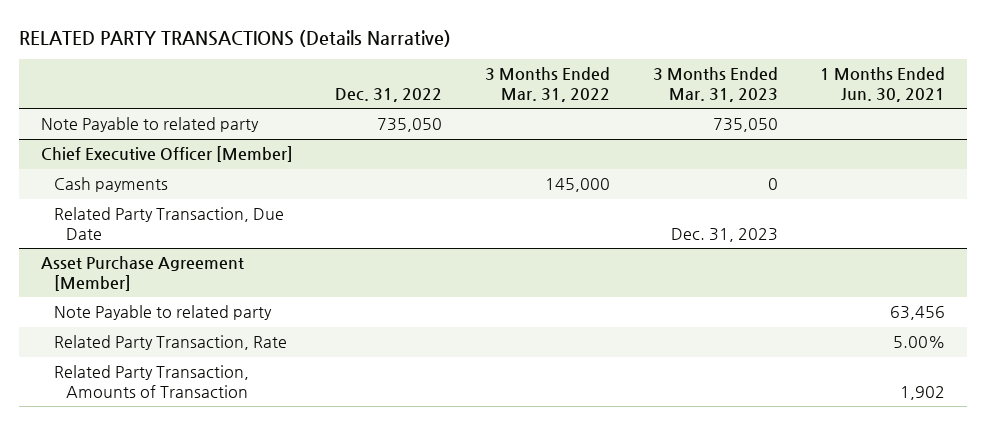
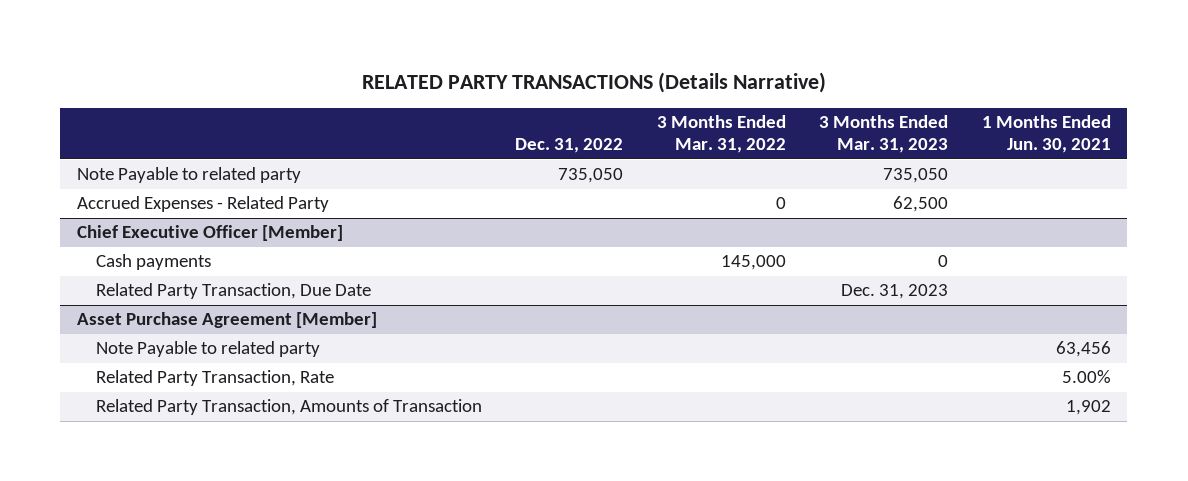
none -> [77,196,330,213] Accrued Expenses - Related Party

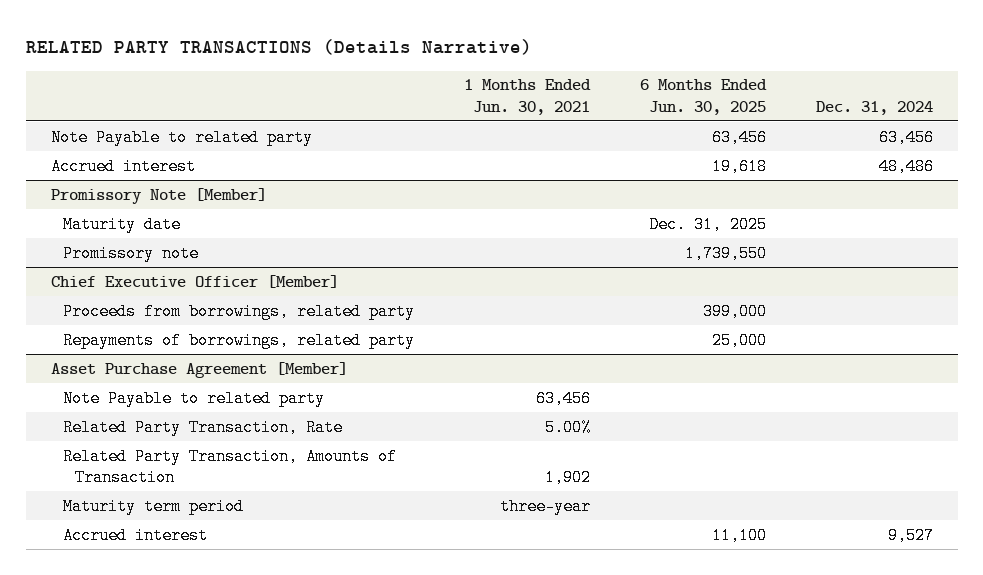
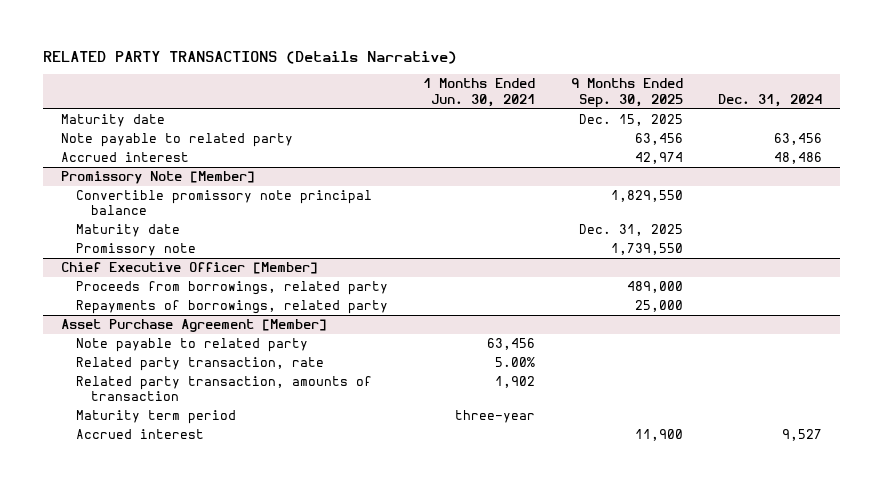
[639,79,767,115] 6 Months Ended Jun. 30, 2025 -> none
none -> [570,78,683,108] 9 Months Ended Sep. 30, 2025
none -> [60,114,165,128] Maturity date
[50,128,313,146] Note Payable to related party -> [60,133,293,148] Note payable to related party
none -> [75,190,372,216] Convertible promissory note principal balance
[63,389,326,407] Note Payable to related party -> [75,338,308,353] Note payable to related party
[63,418,344,436] Related Party Transaction, Rate -> [75,357,324,372] Related party transaction, rate
[63,447,398,486] Related Party Transaction, Amounts of Transaction -> [75,376,372,402] Related party transaction, amounts of transaction

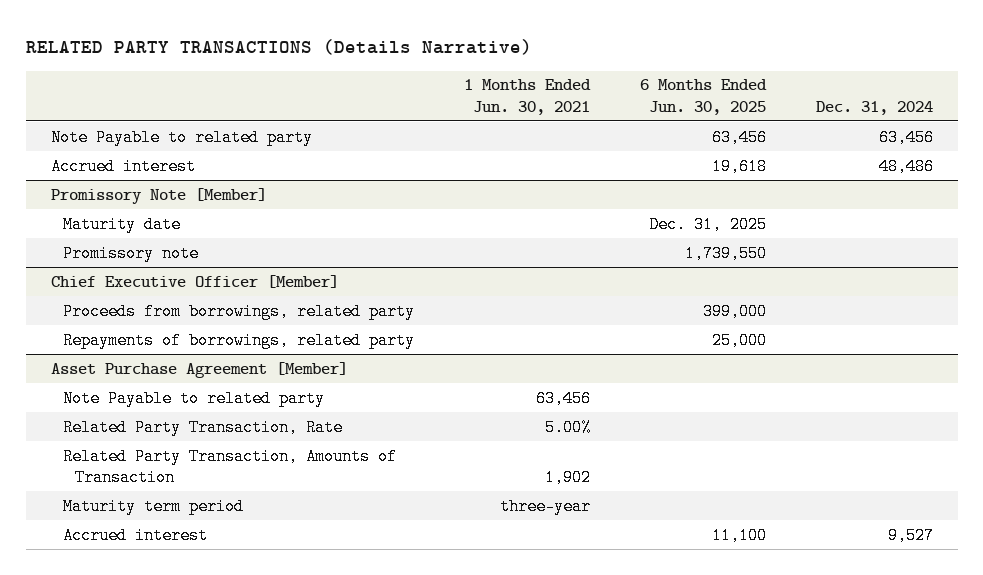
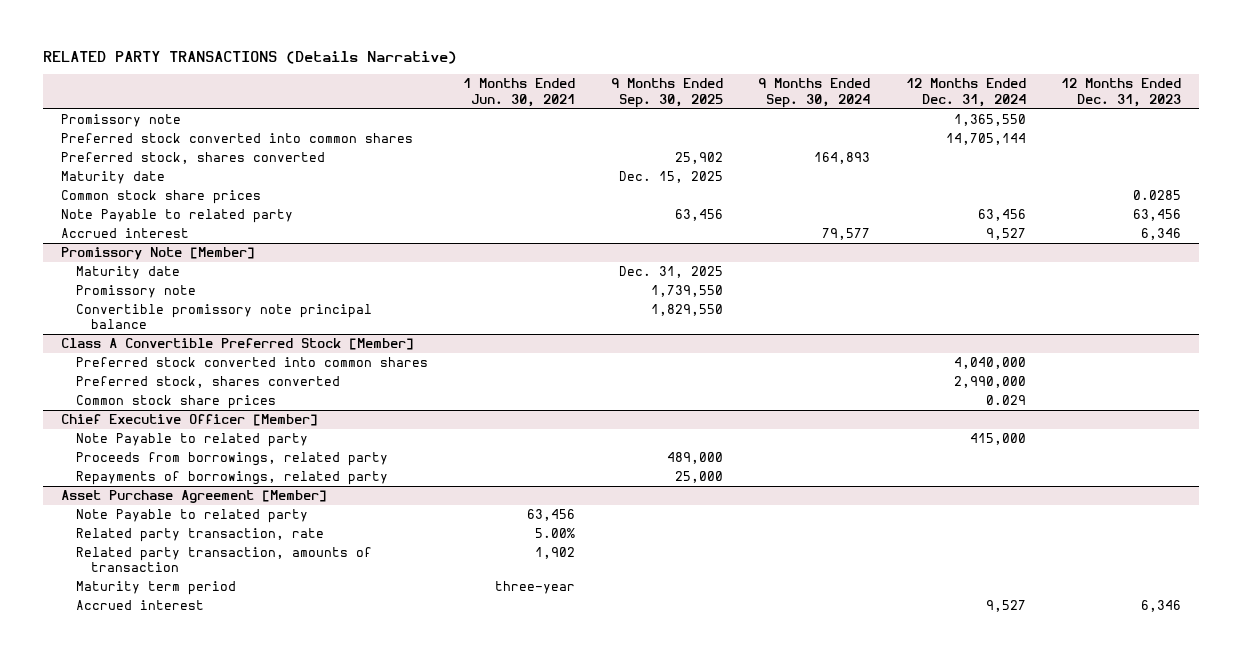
[639,79,767,115] 6 Months Ended Jun. 30, 2025 -> none
[815,100,933,115] Dec. 31, 2024 -> none
none -> [610,78,723,108] 9 Months Ended Sep. 30, 2025
none -> [758,78,871,108] 9 Months Ended Sep. 30, 2024
none -> [905,78,1026,107] 12 Months Ended Dec. 31, 2024
none -> [1060,78,1181,107] 12 Months Ended Dec. 31, 2023
none -> [60,114,181,128] Promissory note
none -> [60,133,413,144] Preferred stock converted into common shares
none -> [60,152,325,165] Preferred stock, shares converted
none -> [60,171,165,185] Maturity date
none -> [60,190,261,205] Common stock share prices
none -> [75,304,372,330] Convertible promissory note principal balance
none -> [60,338,414,351] Class A Convertible Preferred Stock [Member]
none -> [75,357,428,368] Preferred stock converted into common shares
none -> [75,376,340,389] Preferred stock, shares converted
none -> [75,395,276,410] Common stock share prices
none -> [75,433,308,448] Note Payable to related party
[63,418,344,436] Related Party Transaction, Rate -> [75,528,324,543] Related party transaction, rate
[63,447,398,486] Related Party Transaction, Amounts of Transaction -> [75,547,372,573] Related party transaction, amounts of transaction

